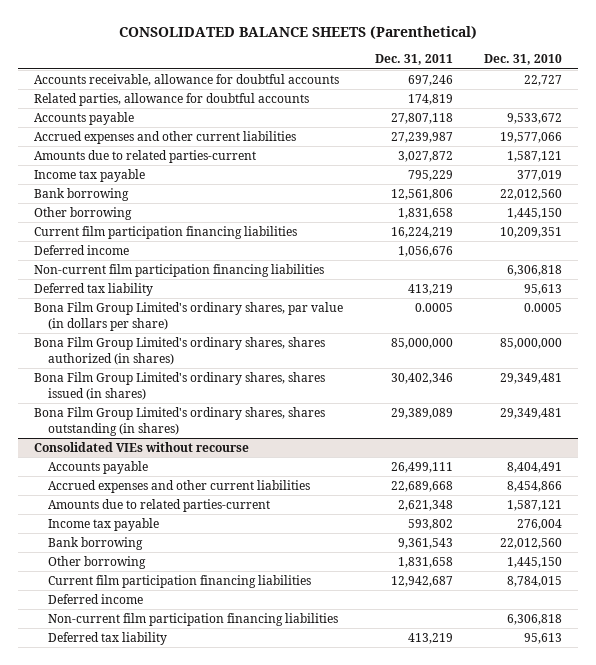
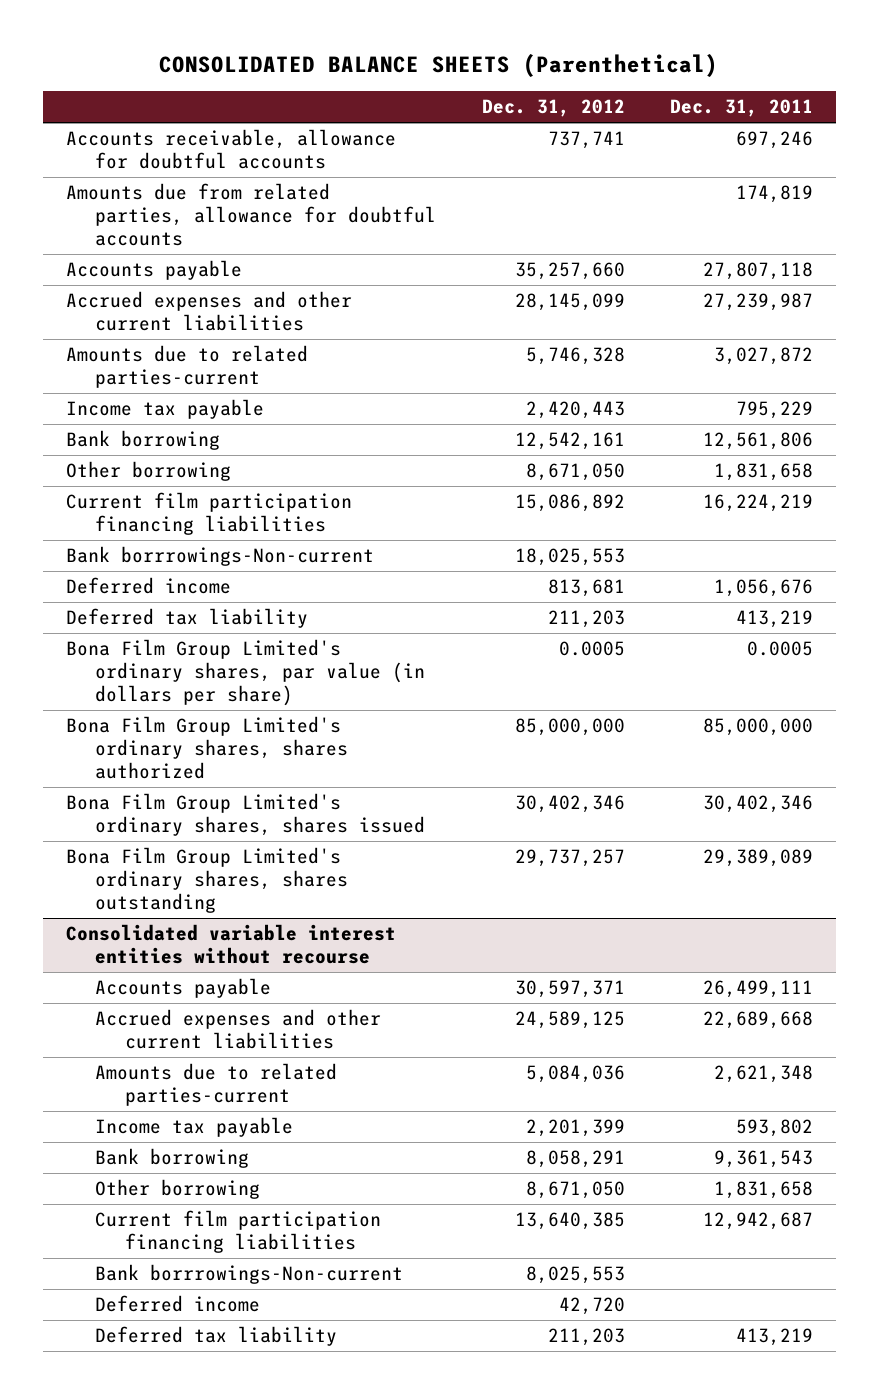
[484,54,563,66] Dec. 31, 2010 -> none
none -> [481,99,625,118] Dec. 31, 2012
[34,93,310,107] Related parties, allowance for doubtful accounts -> [65,183,437,247] Amounts due from related parties, allowance for doubtful accounts
none -> [65,546,374,567] Bank borrrowings-Non-current
[34,264,325,278] Non-current film participation financing liabilities -> none
[34,442,250,453] Consolidated VIEs without recourse -> none
[34,337,326,365] Bona Film Group Limited's ordinary shares, shares authorized (in shares) -> [65,716,349,780] Bona Film Group Limited's ordinary shares, shares authorized
[34,372,326,400] Bona Film Group Limited's ordinary shares, shares issued (in shares) -> [65,793,426,837] Bona Film Group Limited's ordinary shares, shares issued
[34,407,326,436] Bona Film Group Limited's ordinary shares, shares outstanding (in shares) -> [65,847,349,914] Bona Film Group Limited's ordinary shares, shares outstanding
none -> [65,924,396,965] Consolidated variable interest entities without recourse
none -> [95,1264,404,1285] Bank borrrowings-Non-current
[48,613,339,627] Non-current film participation financing liabilities -> none

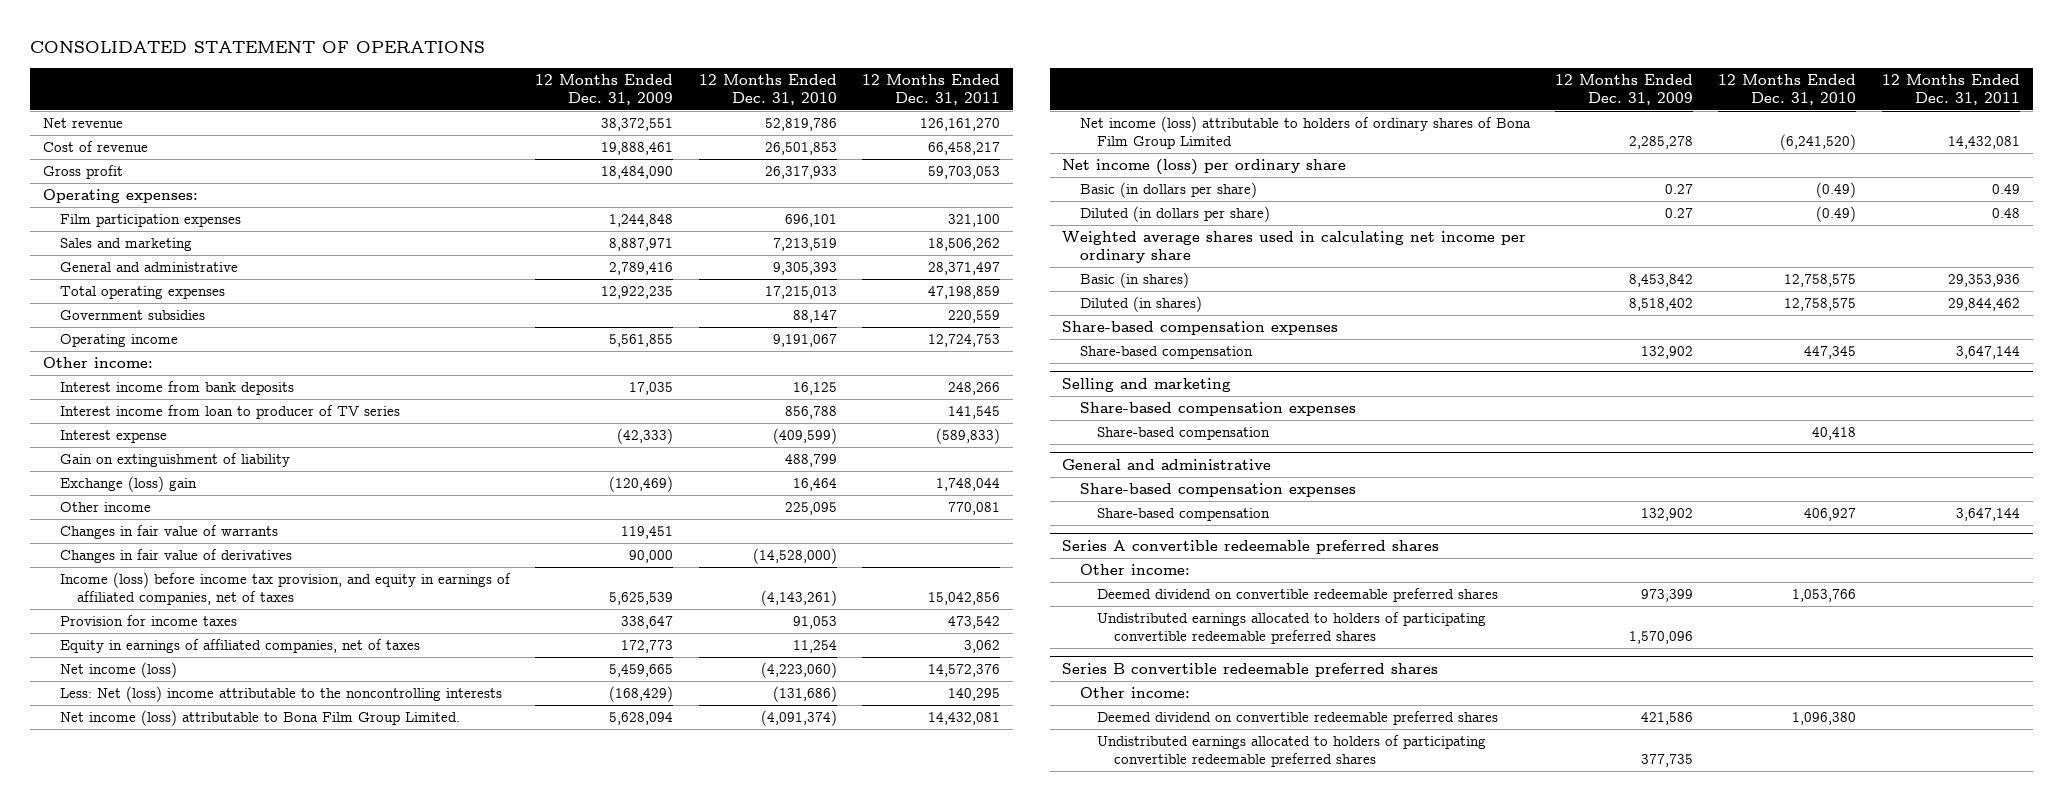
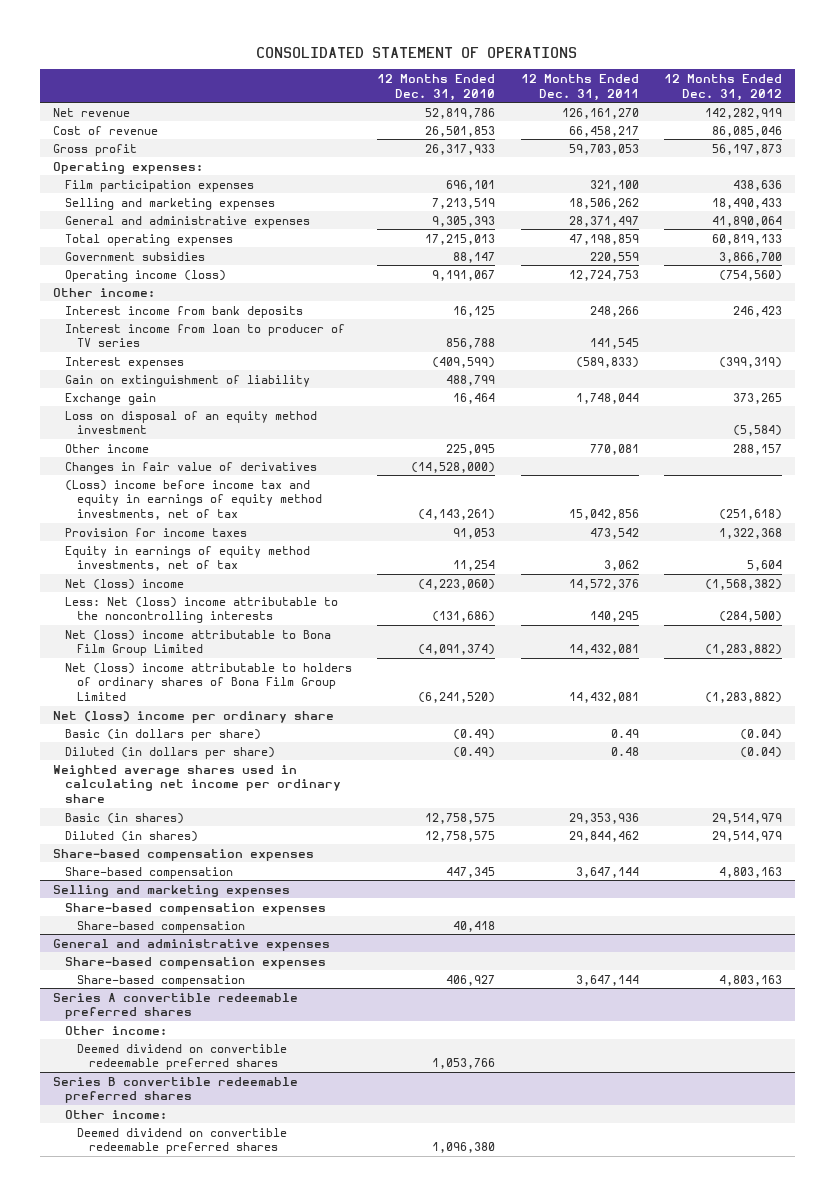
[535,74,674,105] 12 Months Ended Dec. 31, 2009 -> none
none -> [664,73,783,101] 12 Months Ended Dec. 31, 2012
[59,238,192,252] Sales and marketing -> [64,197,275,210] Selling and marketing expenses
[59,262,238,273] General and administrative -> [64,215,310,228] General and administrative expenses
[59,334,178,348] Operating income -> [64,269,226,282] Operating income (loss)
[59,430,167,444] Interest expense -> [64,356,184,369] Interest expenses
[59,476,197,493] Exchange (loss) gain -> [64,392,156,405] Exchange gain
none -> [64,410,317,435] Loss on disposal of an equity method investment
[59,525,278,540] Changes in fair value of warrants -> none
[59,572,511,605] Income (loss) before income tax provision, and equity in earnings of affiliated companies, net of taxes -> [64,479,322,520] (Loss) income before income tax and equity in earnings of equity method investments, net of tax
[59,639,420,654] Equity in earnings of affiliated companies, net of taxes -> [64,545,310,572] Equity in earnings of equity method investments, net of tax
[59,662,177,679] Net income (loss) -> [64,578,184,590] Net (loss) income
[59,710,460,727] Net income (loss) attributable to Bona Film Group Limited. -> [64,629,331,657] Net (loss) income attributable to Bona Film Group Limited
[1079,116,1531,149] Net income (loss) attributable to holders of ordinary shares of Bona Film Group Limited -> [64,662,352,701] Net (loss) income attributable to holders of ordinary shares of Bona Film Group Limited
[1062,159,1347,176] Net income (loss) per ordinary share -> [52,710,334,723] Net (loss) income per ordinary share
[1062,378,1232,393] Selling and marketing -> [52,884,290,897] Selling and marketing expenses
[1062,459,1272,471] General and administrative -> [52,938,330,951] General and administrative expenses
[1096,612,1486,644] Undistributed earnings allocated to holders of participating convertible redeemable preferred shares -> none
[1096,735,1486,767] Undistributed earnings allocated to holders of participating convertible redeemable preferred shares -> none

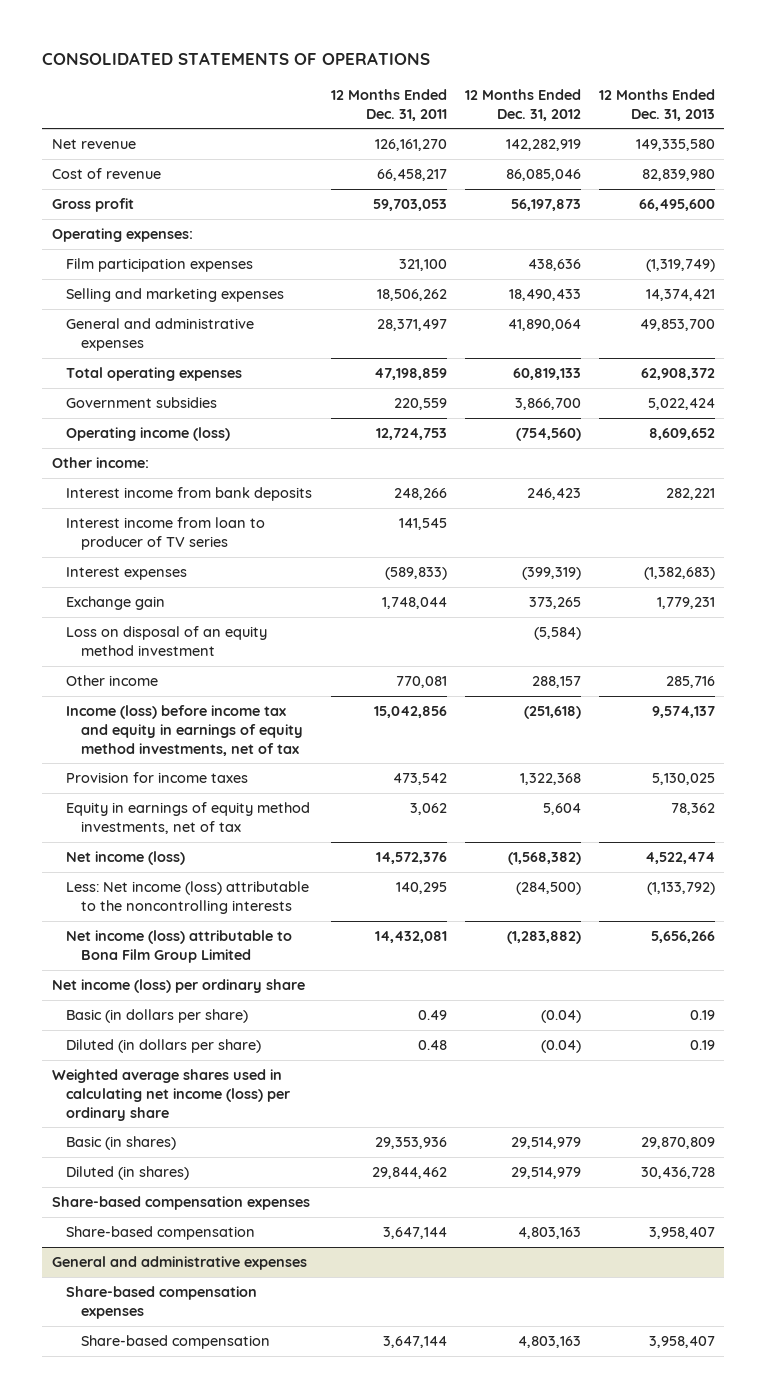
[256,46,578,58] CONSOLIDATED STATEMENT OF OPERATIONS -> [42,52,431,66] CONSOLIDATED STATEMENTS OF OPERATIONS
[377,73,496,101] 12 Months Ended Dec. 31, 2010 -> none
none -> [599,88,716,121] 12 Months Ended Dec. 31, 2013
[64,374,310,387] Gain on extinguishment of liability -> none
[64,461,317,474] Changes in fair value of derivatives -> none
[64,479,322,520] (Loss) income before income tax and equity in earnings of equity method investments, net of tax -> [66,705,303,756] Income (loss) before income tax and equity in earnings of equity method investments, net of tax
[64,662,352,701] Net (loss) income attributable to holders of ordinary shares of Bona Film Group Limited -> none
[64,578,184,590] Net (loss) income -> [66,851,186,866] Net income (loss)
[64,596,338,624] Less: Net (loss) income attributable to the noncontrolling interests -> [66,881,310,914] Less: Net income (loss) attributable to the noncontrolling interests
[64,629,331,657] Net (loss) income attributable to Bona Film Group Limited -> [66,930,293,963] Net income (loss) attributable to Bona Film Group Limited
[52,710,334,723] Net (loss) income per ordinary share -> [51,979,305,994] Net income (loss) per ordinary share
[52,764,341,803] Weighted average shares used in calculating net income per ordinary share -> [51,1069,291,1121] Weighted average shares used in calculating net income (loss) per ordinary share
[52,884,290,897] Selling and marketing expenses -> none
[64,902,326,915] Share-based compensation expenses -> none
[76,920,245,933] Share-based compensation -> none
[52,992,298,1020] Series A convertible redeemable preferred shares -> none
[64,1025,167,1035] Other income: -> none
[76,1043,287,1071] Deemed dividend on convertible redeemable preferred shares -> none
[52,1076,298,1104] Series B convertible redeemable preferred shares -> none
[64,1109,167,1119] Other income: -> none
[76,1127,287,1155] Deemed dividend on convertible redeemable preferred shares -> none

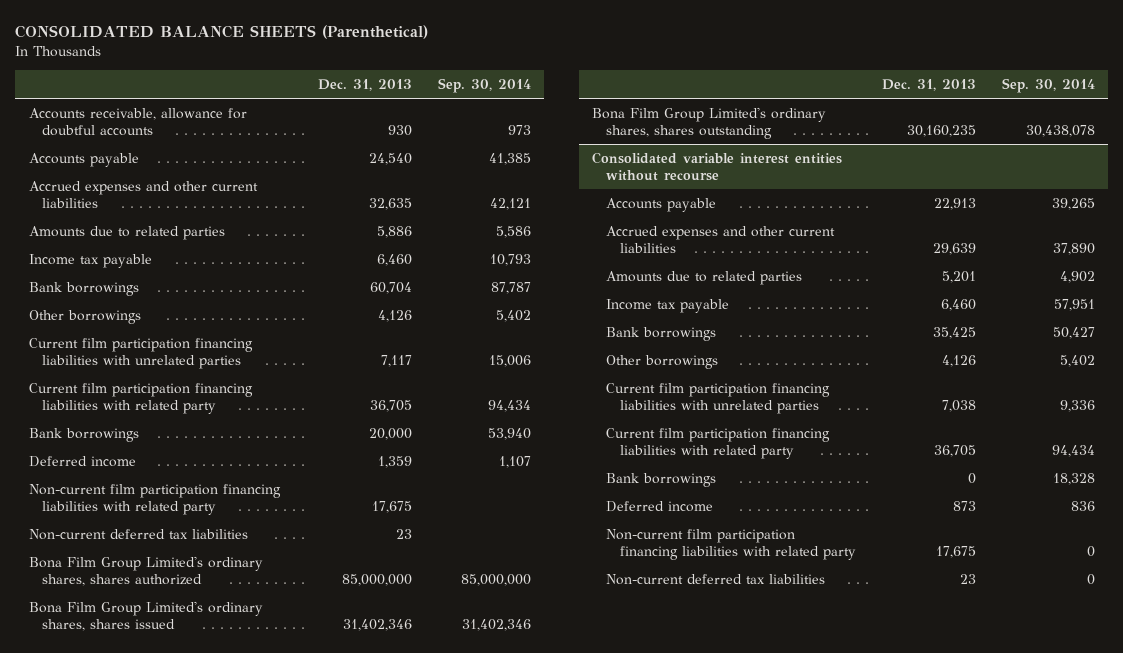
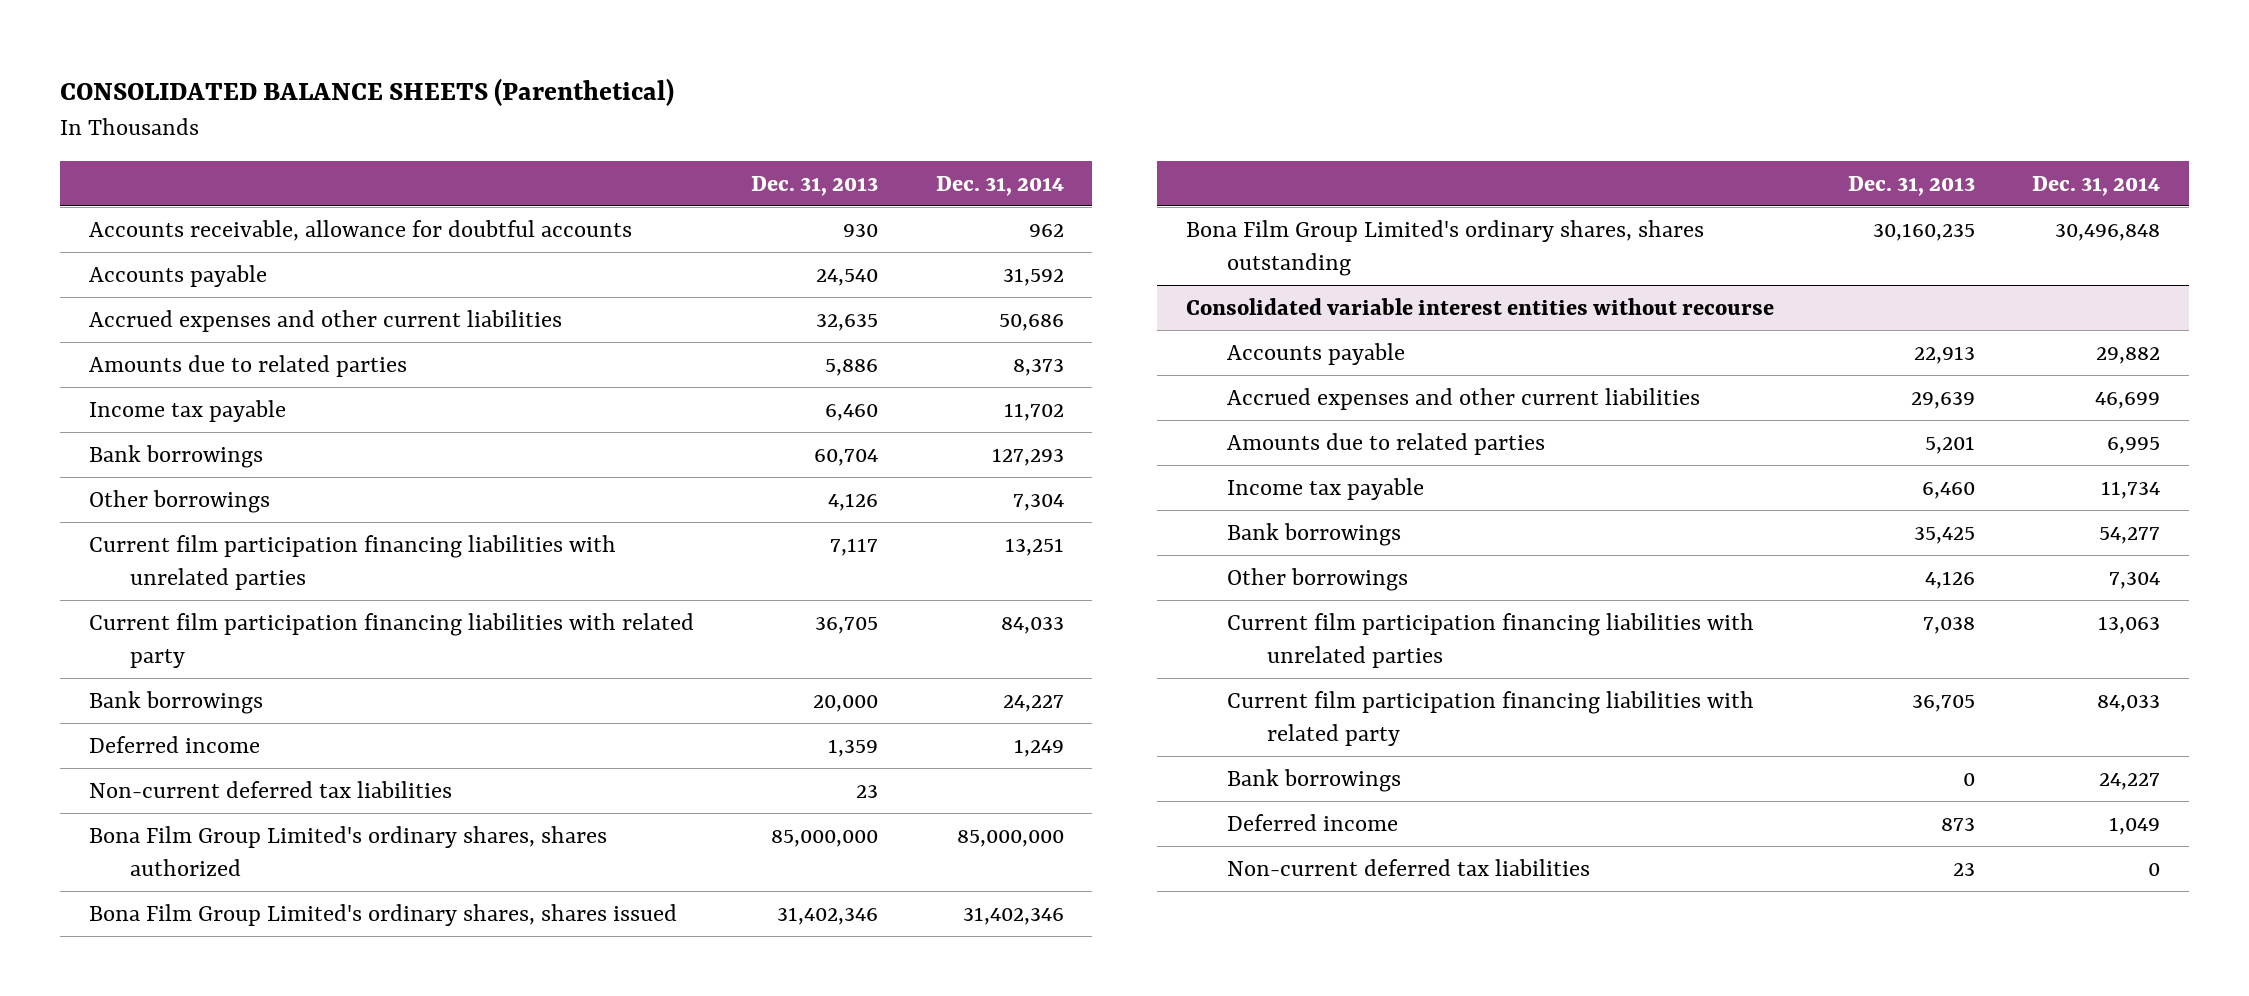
[438,78,532,94] Sep. 30, 2014 -> none
none -> [935,175,1064,196] Dec. 31, 2014
[28,483,281,515] Non-current film participation financing liabilities with related party -> none
[606,528,856,560] Non-current film participation financing liabilities with related party -> none

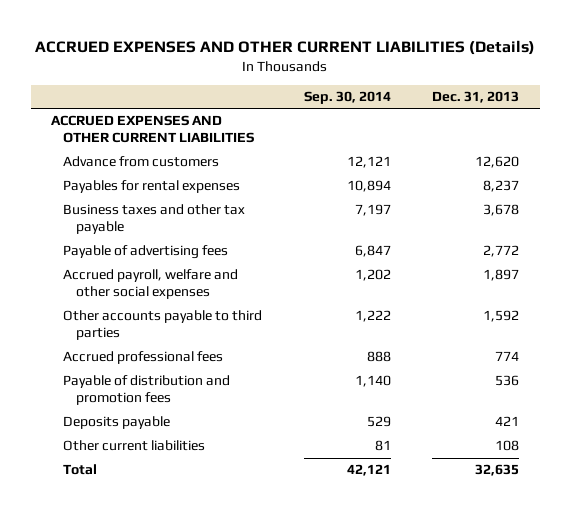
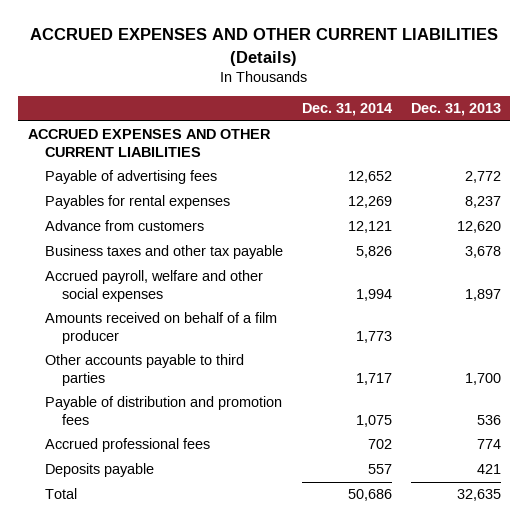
[303,90,391,104] Sep. 30, 2014 -> none
none -> [301,103,392,117] Dec. 31, 2014
[63,245,229,260] Payable of advertising fees -> [44,170,217,185] Payable of advertising fees
[63,156,220,168] Advance from customers -> [44,220,204,232] Advance from customers
none -> [44,312,277,344] Amounts received on behalf of a film producer
[483,310,520,323] 1,592 -> [464,372,501,385] 1,700
[63,351,224,365] Accrued professional fees -> [44,438,210,453] Accrued professional fees
[63,440,206,452] Other current liabilities -> none

